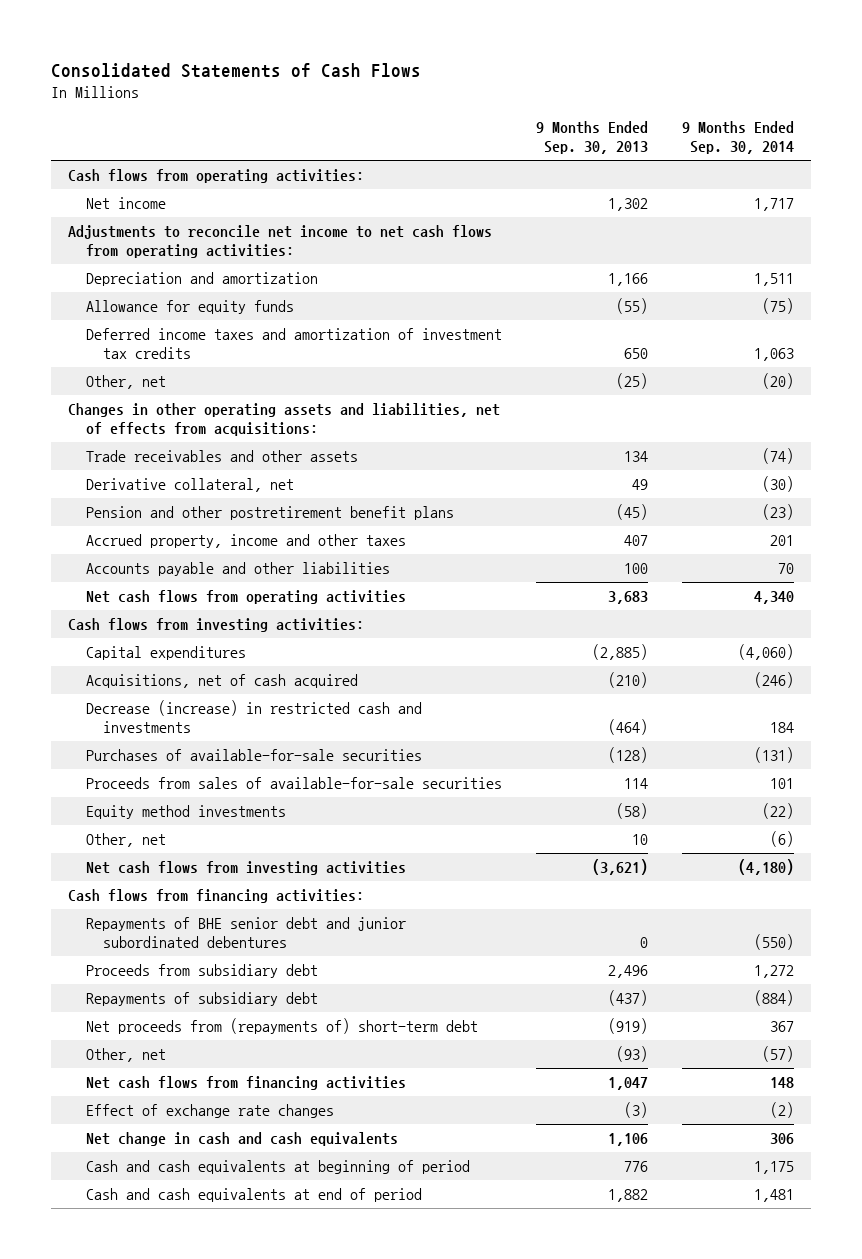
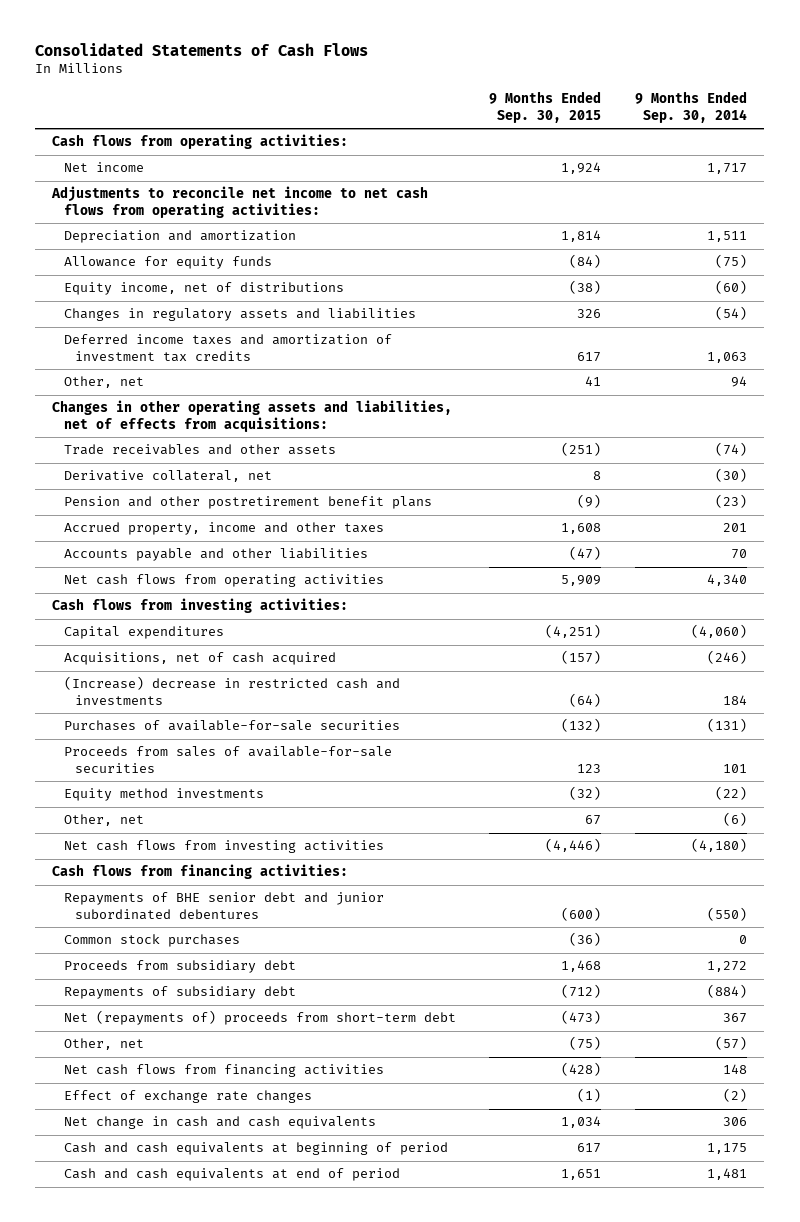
[535,121,648,155] 9 Months Ended Sep. 30, 2013 -> none
none -> [489,91,602,123] 9 Months Ended Sep. 30, 2015
none -> [63,282,344,296] Equity income, net of distributions
none -> [63,308,416,322] Changes in regulatory assets and liabilities
[761,373,794,390] (20) -> [731,376,748,388] 94
[85,700,422,734] Decrease (increase) in restricted cash and investments -> [63,676,400,705] (Increase) decrease in restricted cash and investments
none -> [63,934,240,948] Common stock purchases
[85,1018,478,1035] Net proceeds from (repayments of) short-term debt -> [63,1010,456,1026] Net (repayments of) proceeds from short-term debt

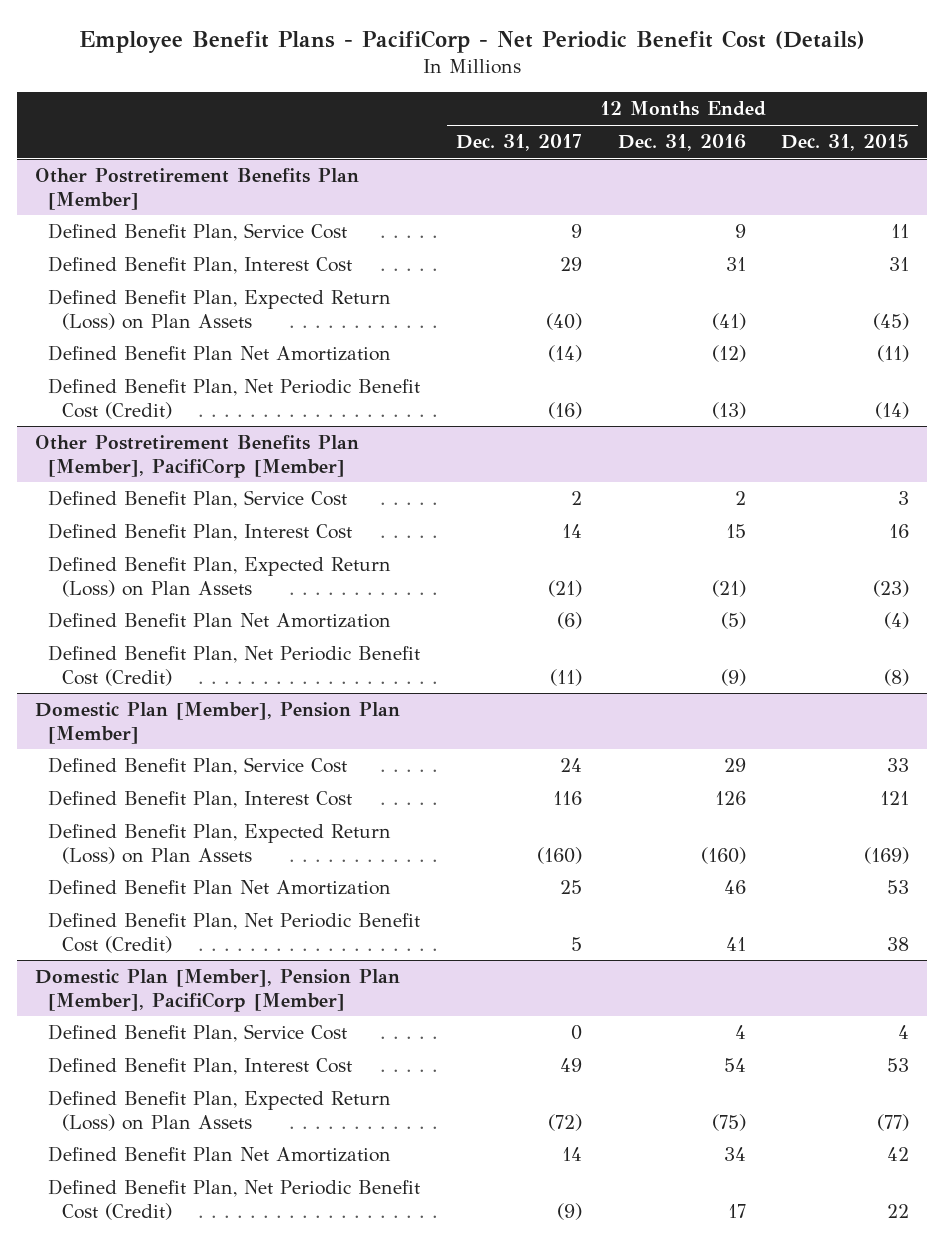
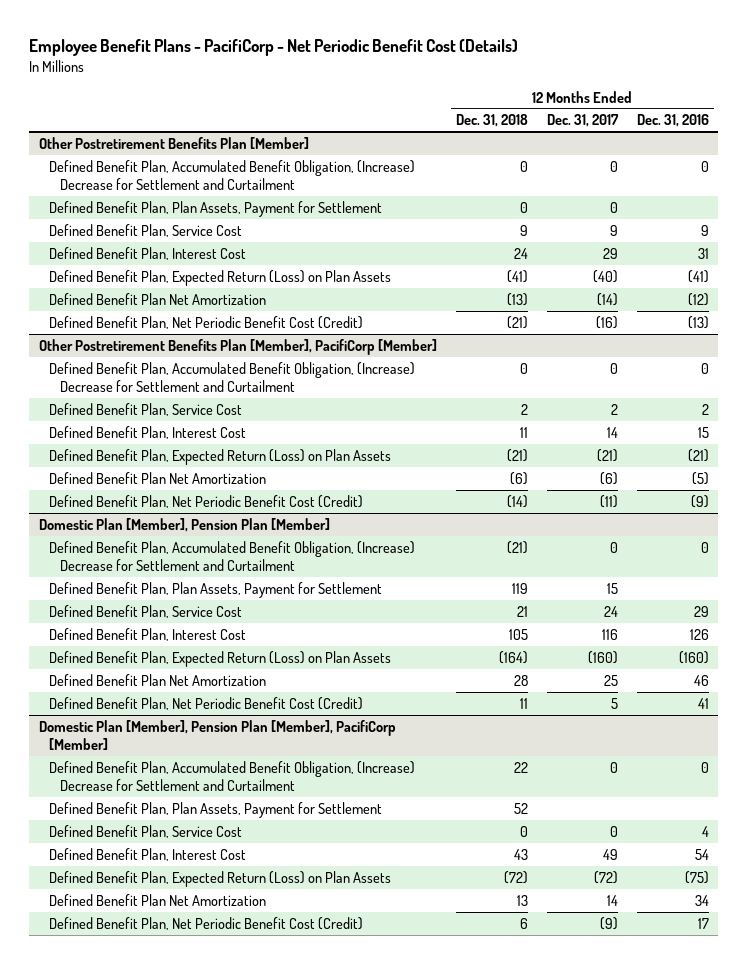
[781,134,910,152] Dec. 31, 2015 -> none
none -> [455,114,528,128] Dec. 31, 2018
none -> [49,159,416,191] Defined Benefit Plan, Accumulated Benefit Obligation, (Increase) Decrease for Settlement and Curtailment
none -> [49,200,383,217] Defined Benefit Plan, Plan Assets, Payment for Settlement
none -> [49,361,416,393] Defined Benefit Plan, Accumulated Benefit Obligation, (Increase) Decrease for Settlement and Curtailment
none -> [49,540,416,572] Defined Benefit Plan, Accumulated Benefit Obligation, (Increase) Decrease for Settlement and Curtailment
none -> [49,581,383,598] Defined Benefit Plan, Plan Assets, Payment for Settlement
none -> [49,760,416,792] Defined Benefit Plan, Accumulated Benefit Obligation, (Increase) Decrease for Settlement and Curtailment
none -> [49,801,383,818] Defined Benefit Plan, Plan Assets, Payment for Settlement

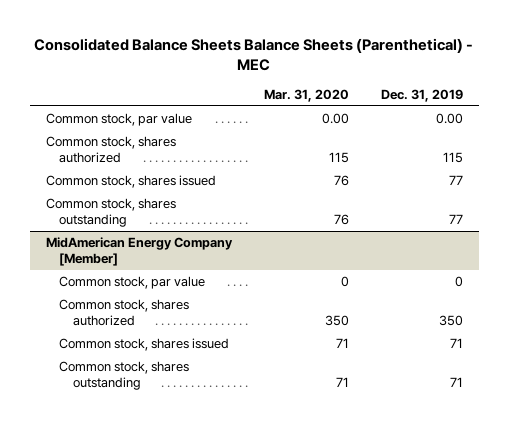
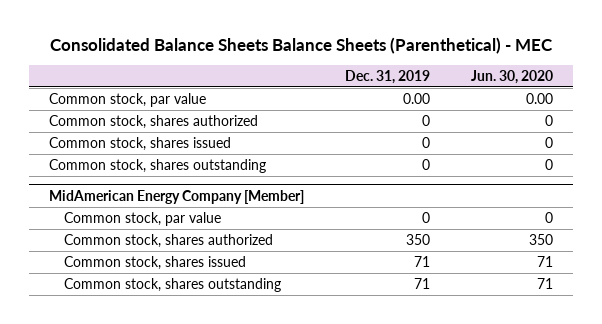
[263,88,349,102] Mar. 31, 2020 -> none
none -> [470,69,553,84] Jun. 30, 2020
[442,151,463,163] 115 -> [421,115,430,127] 0
[448,175,463,186] 77 -> [421,137,430,149] 0
[448,213,463,224] 77 -> [421,159,430,171] 0

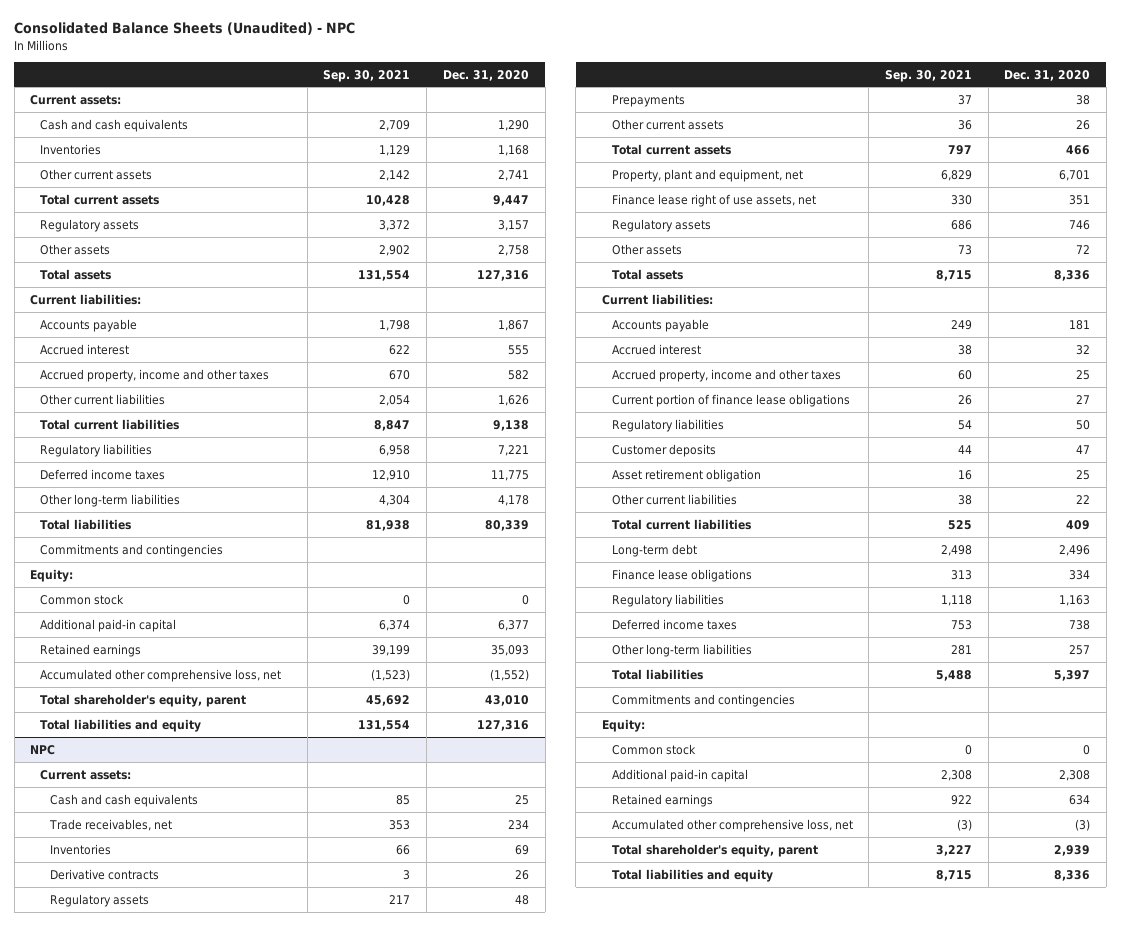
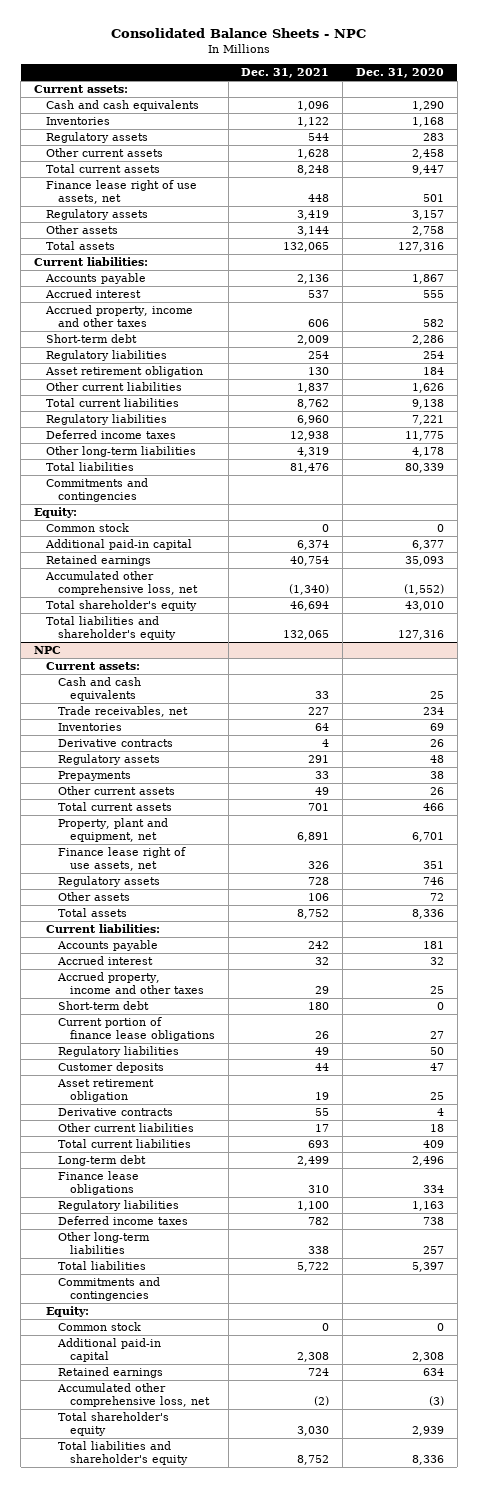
[14,22,356,36] Consolidated Balance Sheets (Unaudited) - NPC -> [110,27,366,38] Consolidated Balance Sheets - NPC
[323,69,411,82] Sep. 30, 2021 -> none
none -> [241,68,330,79] Dec. 31, 2021
none -> [45,132,148,144] Regulatory assets
[497,169,529,181] 2,741 -> [411,149,444,160] 2,458
none -> [45,180,197,205] Finance lease right of use assets, net
none -> [45,334,137,344] Short-term debt
none -> [45,350,167,362] Regulatory liabilities
none -> [44,366,203,378] Asset retirement obligation
[40,693,247,707] Total shareholder's equity, parent -> [45,600,197,612] Total shareholder's equity
[40,718,202,732] Total liabilities and equity -> [45,616,176,641] Total liabilities and shareholder's equity
none -> [57,1001,149,1011] Short-term debt
none -> [57,1108,173,1117] Derivative contracts
[1076,494,1091,504] 22 -> [429,1124,444,1133] 18
[611,843,818,857] Total shareholder's equity, parent -> [57,1412,169,1437] Total shareholder's equity
[611,868,773,882] Total liabilities and equity -> [57,1441,188,1466] Total liabilities and shareholder's equity

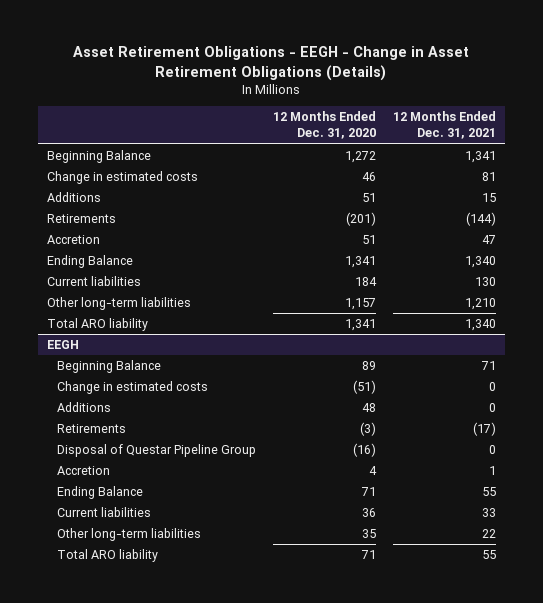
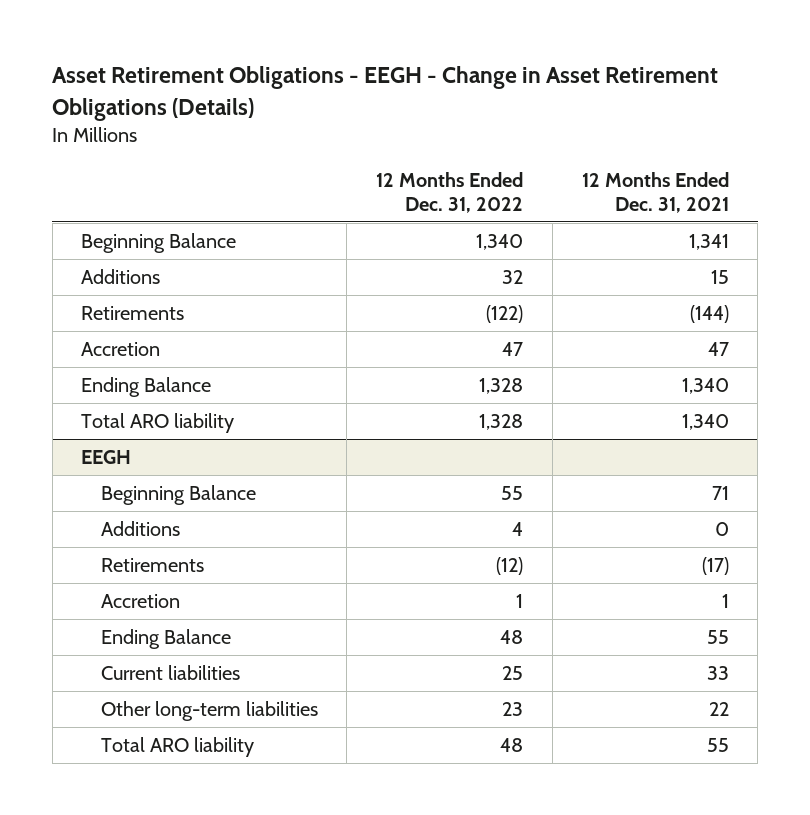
[272,111,376,140] 12 Months Ended Dec. 31, 2020 -> none
none -> [376,171,524,213] 12 Months Ended Dec. 31, 2022
[46,171,198,185] Change in estimated costs -> none
[46,276,141,287] Current liabilities -> none
[46,297,191,311] Other long-term liabilities -> none
[56,381,208,395] Change in estimated costs -> none
[56,444,256,458] Disposal of Questar Pipeline Group -> none

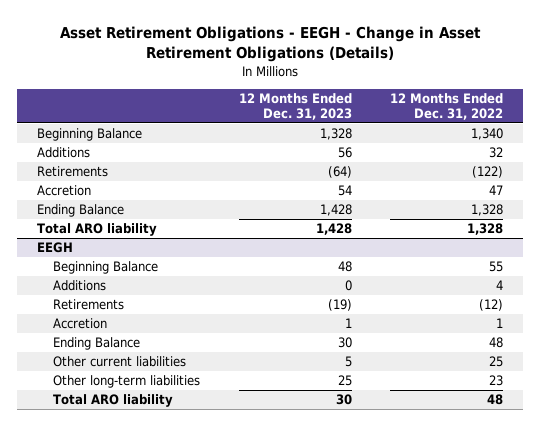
[581,171,729,213] 12 Months Ended Dec. 31, 2021 -> none
none -> [238,92,352,121] 12 Months Ended Dec. 31, 2023
[100,664,240,680] Current liabilities -> [52,356,186,368] Other current liabilities

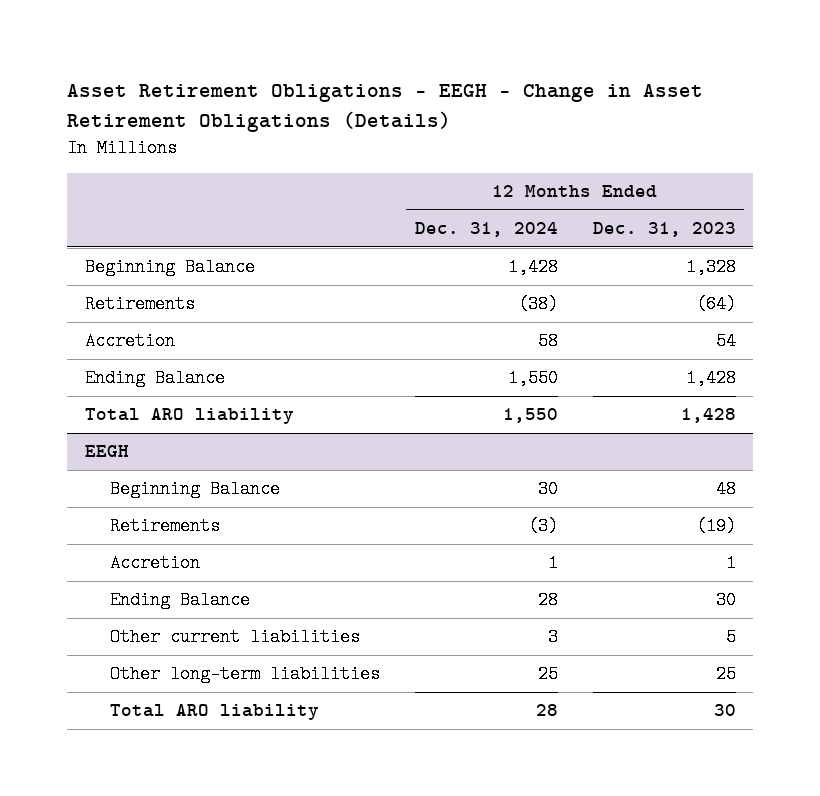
[390,92,504,121] 12 Months Ended Dec. 31, 2022 -> none
none -> [414,222,558,238] Dec. 31, 2024
[36,147,90,159] Additions -> none
[52,280,106,292] Additions -> none

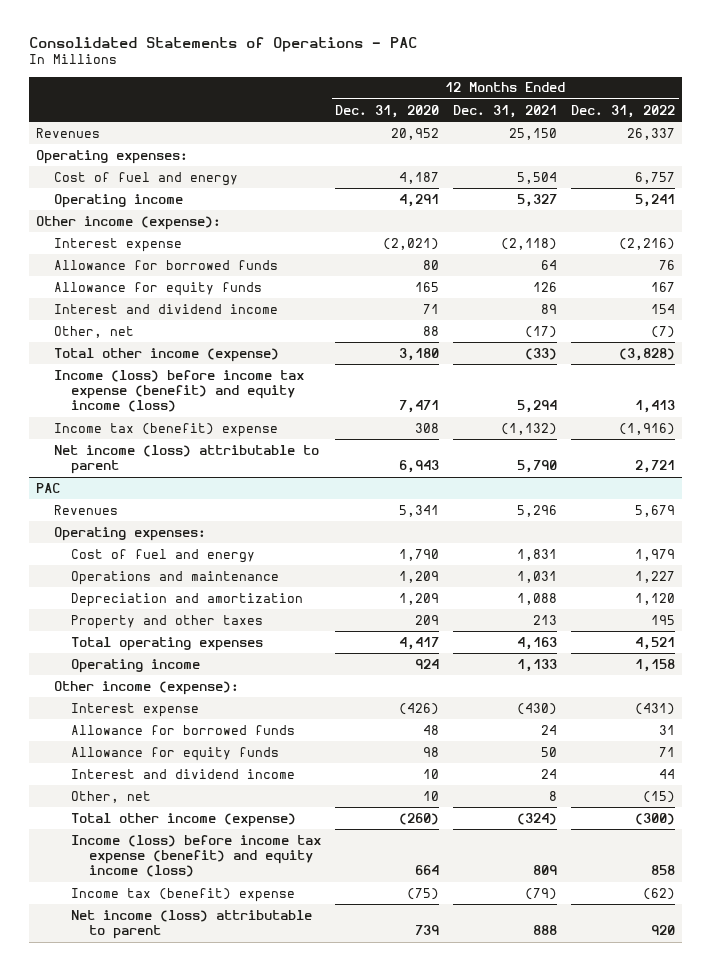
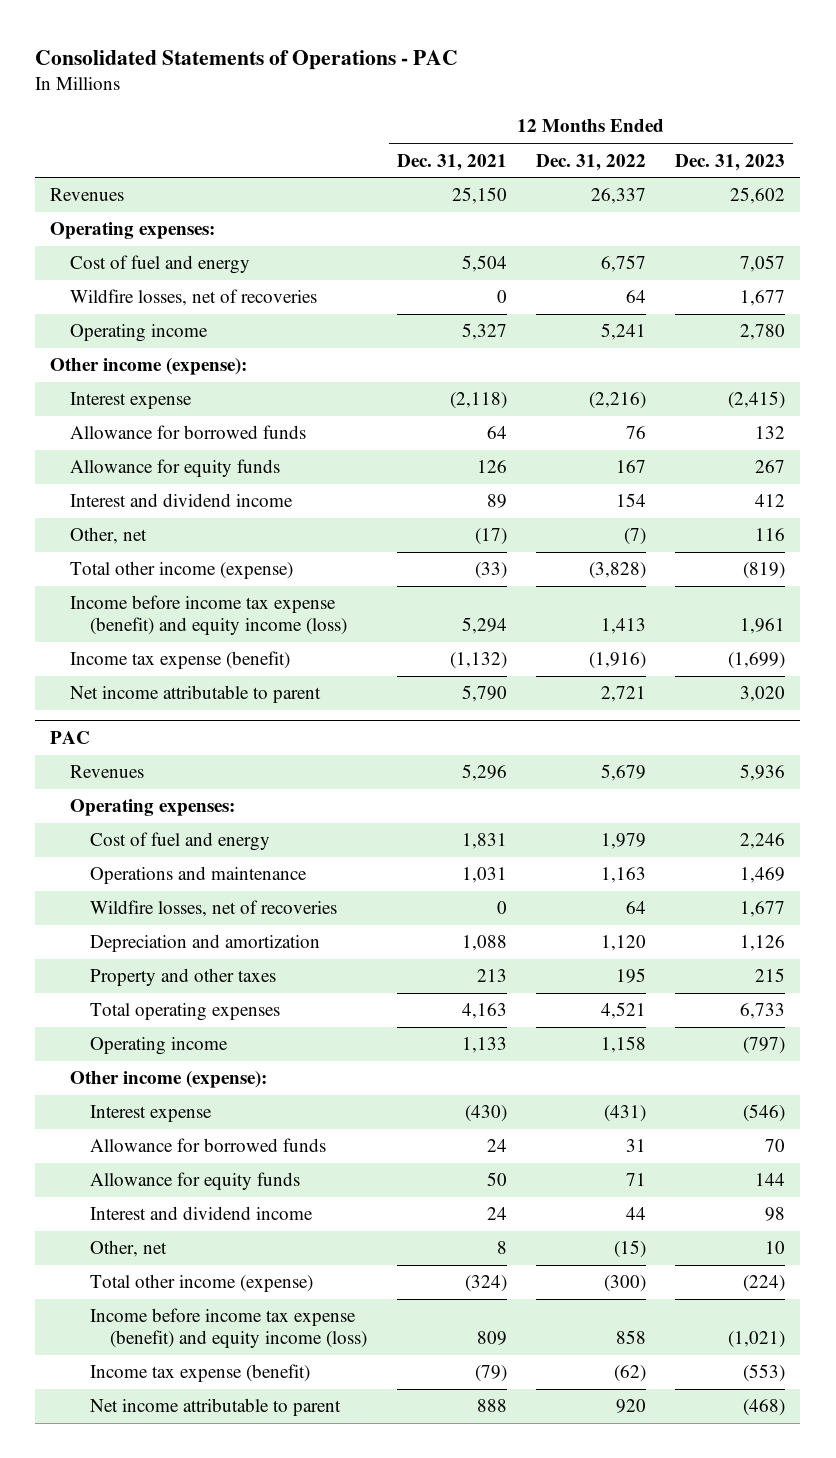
[335,104,440,118] Dec. 31, 2020 -> none
none -> [675,153,786,171] Dec. 31, 2023
none -> [70,289,318,307] Wildfire losses, net of recoveries
[53,369,304,413] Income (loss) before income tax expense (benefit) and equity income (loss) -> [70,595,348,636] Income before income tax expense (benefit) and equity income (loss)
[53,422,278,437] Income tax (benefit) expense -> [70,651,291,670] Income tax expense (benefit)
[53,444,319,475] Net income (loss) attributable to parent -> [70,685,322,704] Net income attributable to parent
[635,570,676,583] 1,227 -> [601,867,647,884] 1,163
none -> [90,900,338,918] Wildfire losses, net of recoveries
[71,834,322,878] Income (loss) before income tax expense (benefit) and equity income (loss) -> [90,1308,368,1349] Income before income tax expense (benefit) and equity income (loss)
[71,887,296,902] Income tax (benefit) expense -> [90,1364,311,1383] Income tax expense (benefit)
[71,909,313,940] Net income (loss) attributable to parent -> [90,1398,342,1417] Net income attributable to parent

